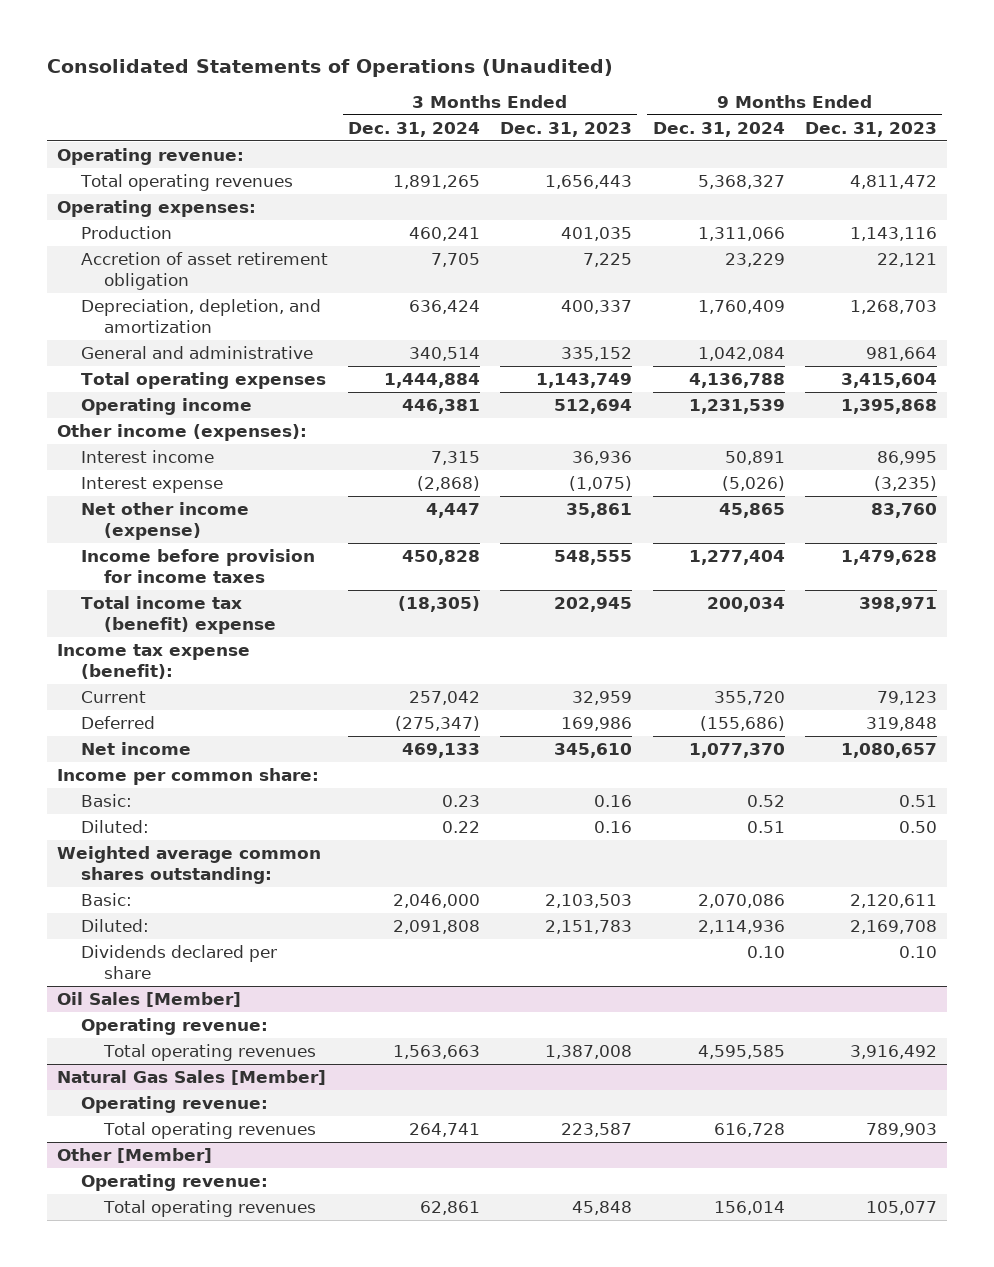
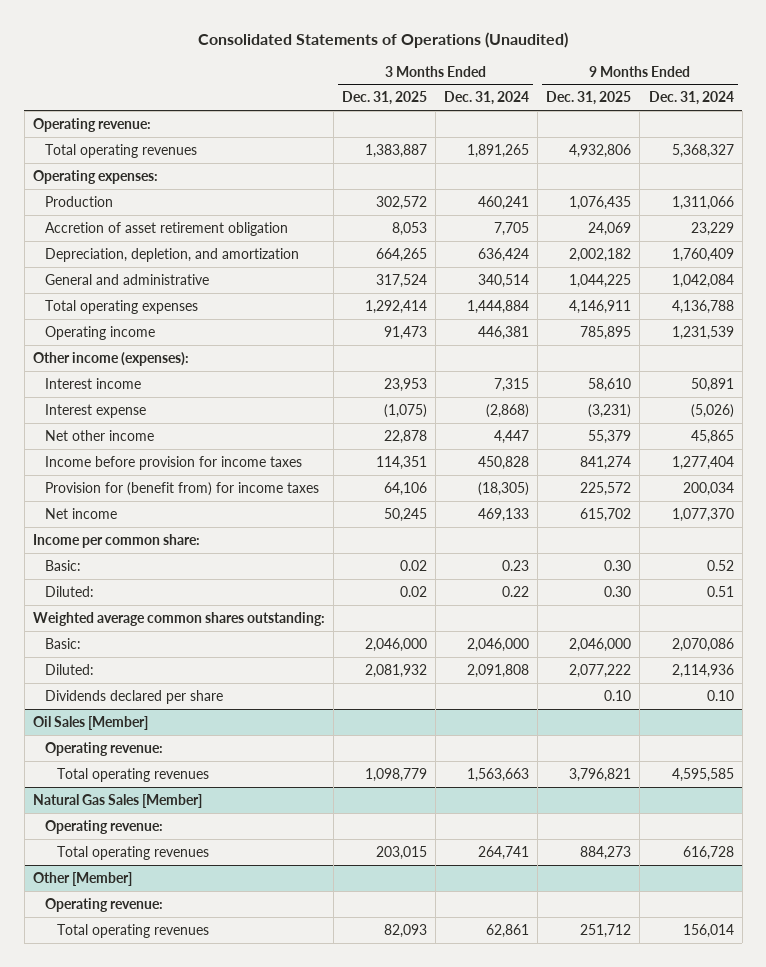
[500,121,633,137] Dec. 31, 2023 -> none
[804,121,937,137] Dec. 31, 2023 -> none
none -> [341,91,427,106] Dec. 31, 2025
none -> [546,91,632,106] Dec. 31, 2025
[80,501,249,541] Net other income (expense) -> [45,429,155,441] Net other income
[57,643,251,680] Income tax expense (benefit): -> none
[80,690,146,703] Current -> none
[80,715,155,729] Deferred -> none
[80,595,277,635] Total income tax (benefit) expense -> [45,481,320,496] Provision for (benefit from) for income taxes

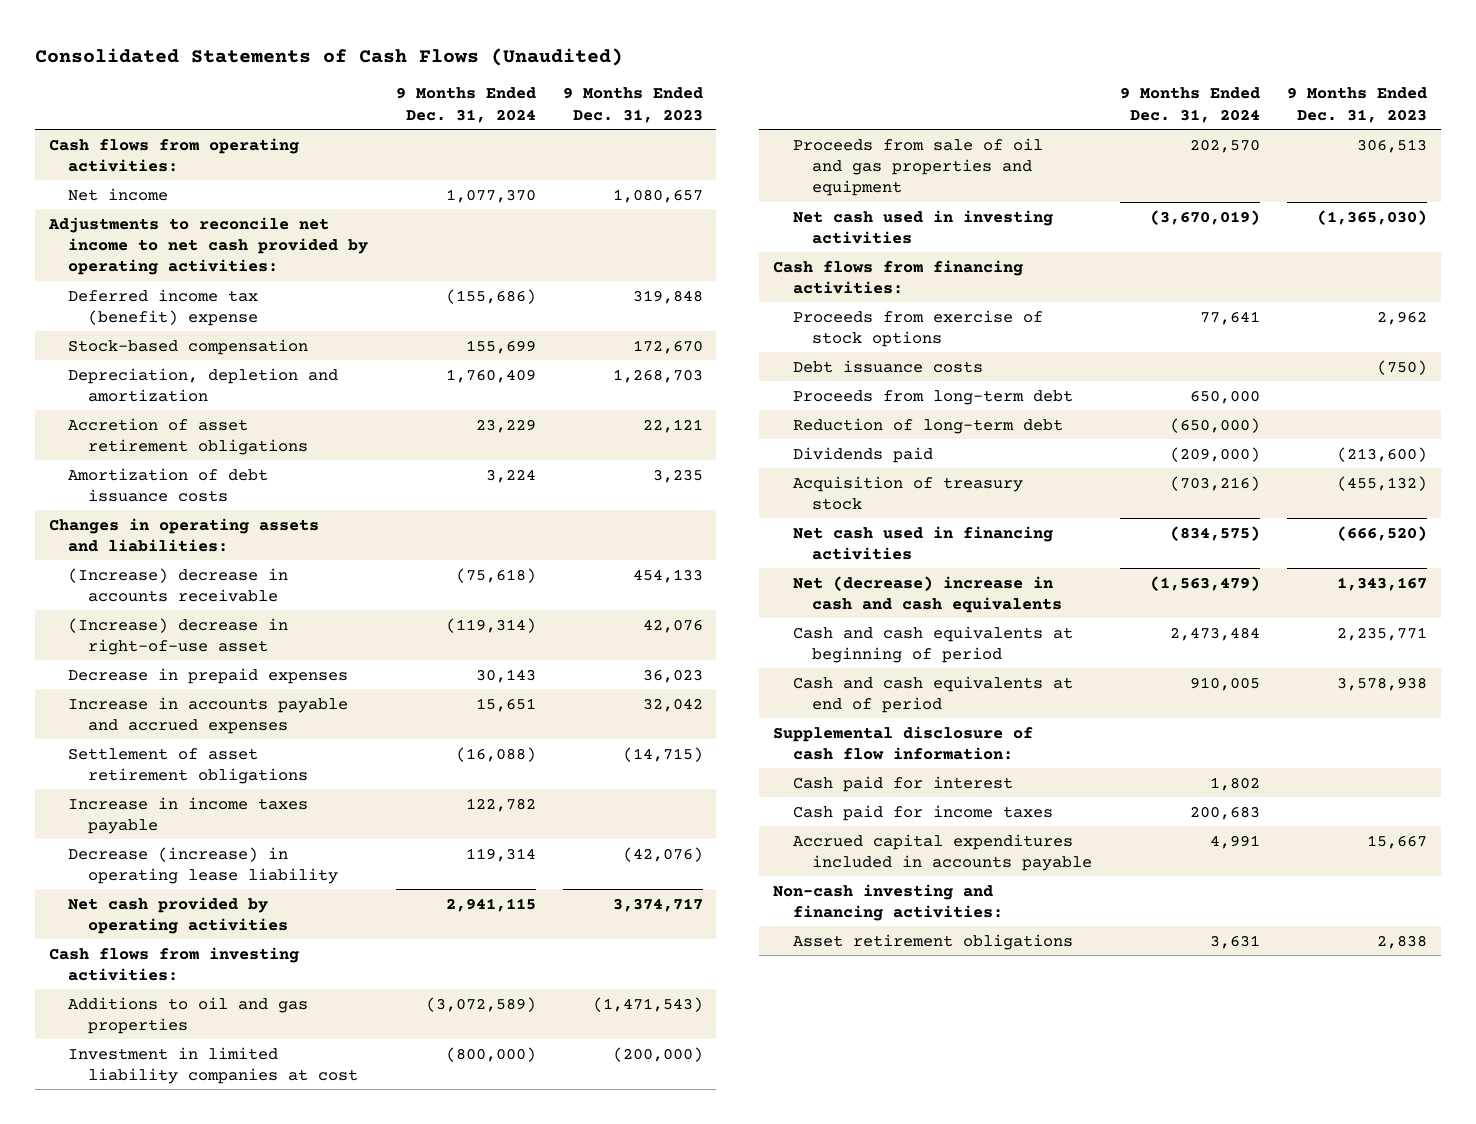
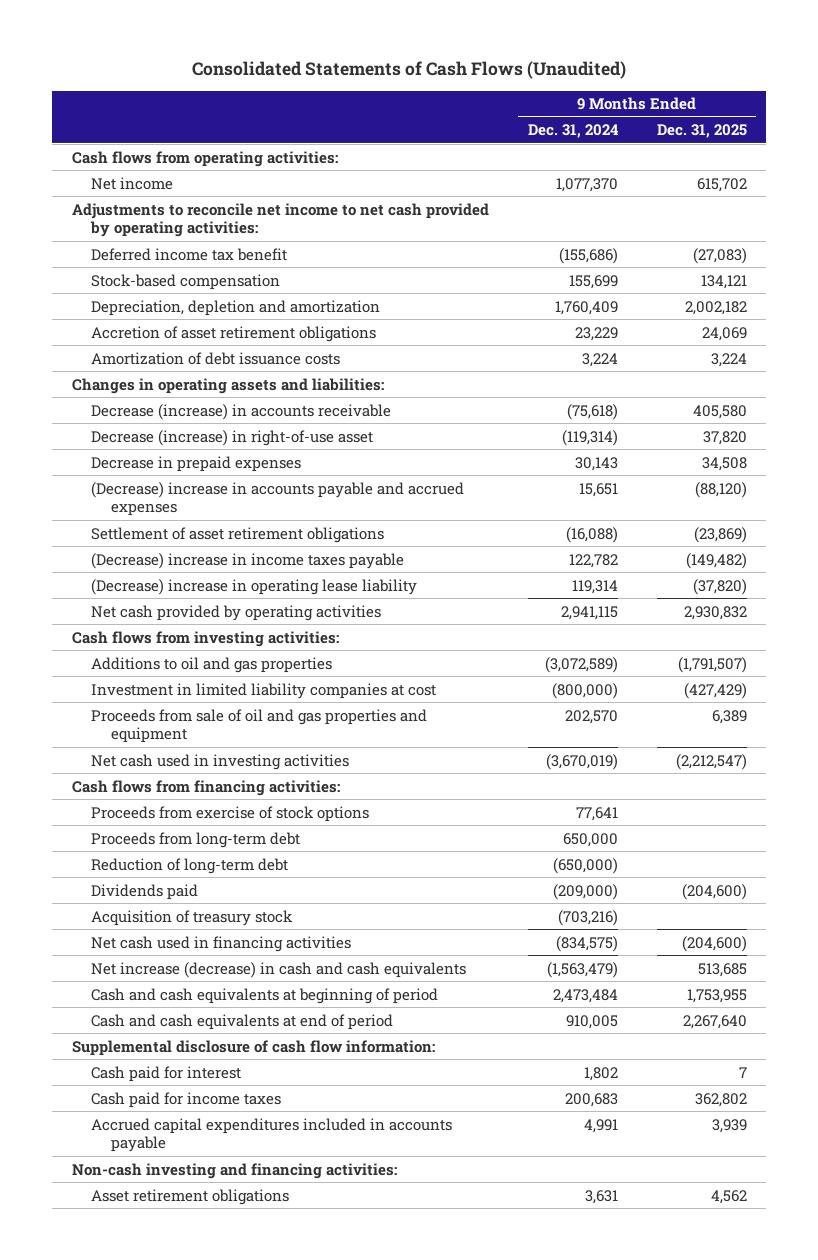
[562,87,703,123] 9 Months Ended Dec. 31, 2023 -> none
none -> [656,124,747,139] Dec. 31, 2025
[68,288,259,326] Deferred income tax (benefit) expense -> [91,247,288,261] Deferred income tax benefit
[68,567,289,602] (Increase) decrease in accounts receivable -> [91,403,392,420] Decrease (increase) in accounts receivable
[68,617,289,655] (Increase) decrease in right-of-use asset -> [91,429,374,446] Decrease (increase) in right-of-use asset
[68,696,349,734] Increase in accounts payable and accrued expenses -> [91,481,465,517] (Decrease) increase in accounts payable and accrued expenses
[68,796,309,834] Increase in income taxes payable -> [91,552,405,569] (Decrease) increase in income taxes payable
[68,846,339,884] Decrease (increase) in operating lease liability -> [91,578,418,595] (Decrease) increase in operating lease liability
[792,359,983,373] Debt issuance costs -> none
[792,575,1063,613] Net (decrease) increase in cash and cash equivalents -> [91,961,467,978] Net increase (decrease) in cash and cash equivalents

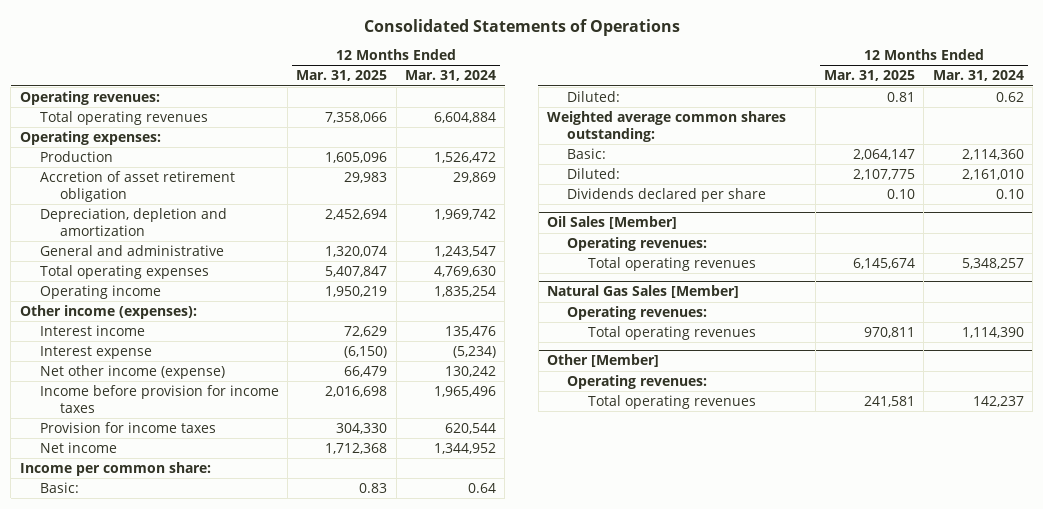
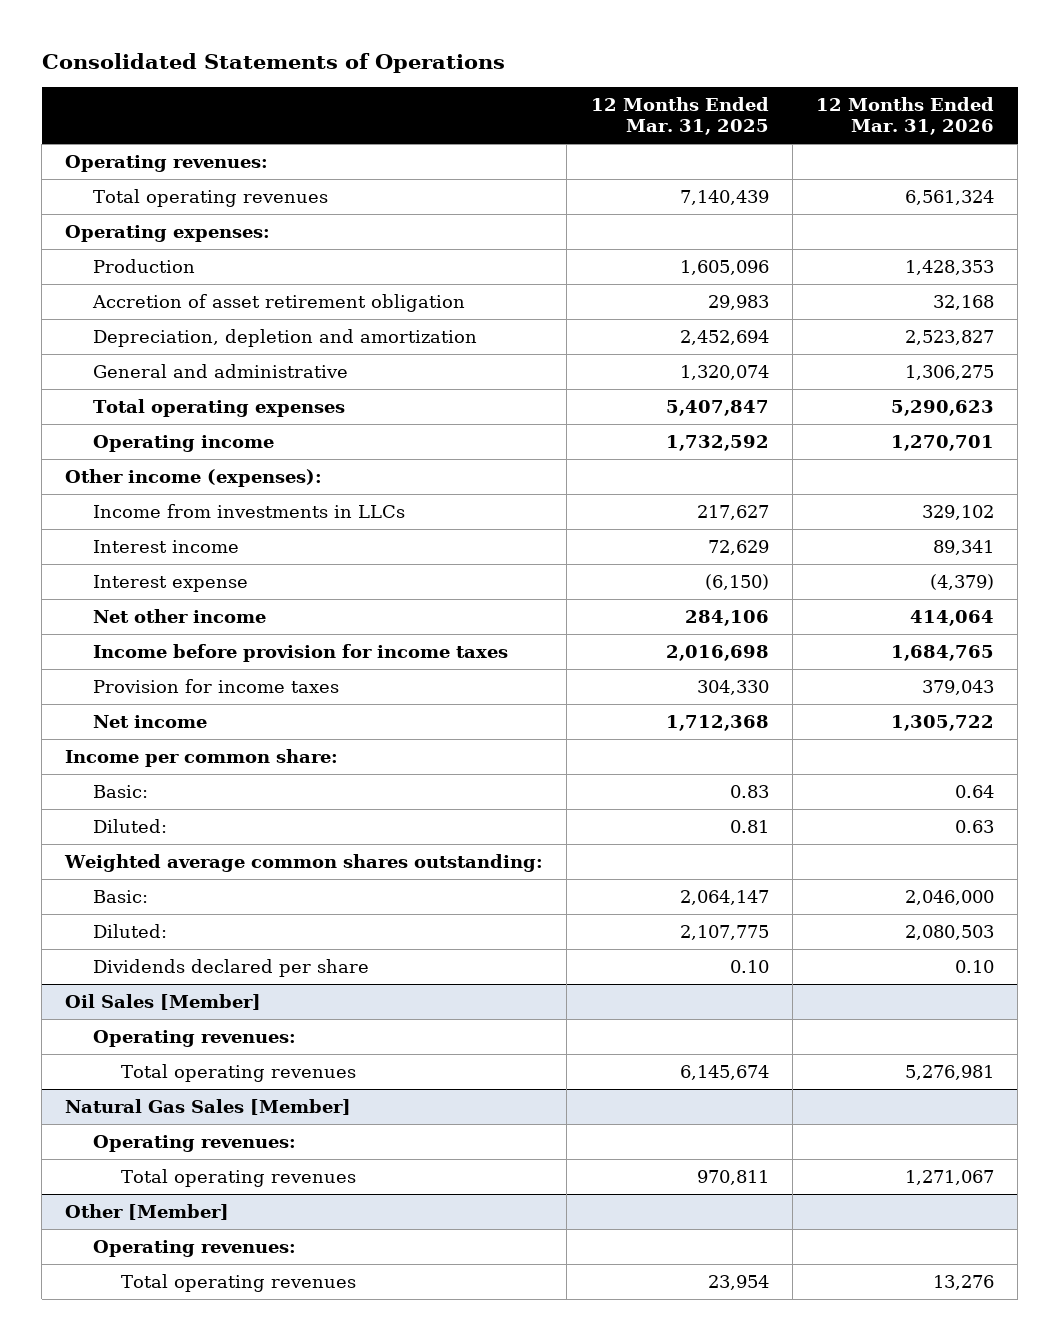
[405,70,497,82] Mar. 31, 2024 -> none
none -> [815,96,994,136] 12 Months Ended Mar. 31, 2026
[325,111,388,123] 7,358,066 -> [679,189,769,205] 7,140,439
[325,285,388,297] 1,950,219 -> [665,434,769,451] 1,732,592
none -> [93,503,406,518] Income from investments in LLCs
[39,364,225,379] Net other income (expense) -> [93,608,267,623] Net other income
[344,365,388,377] 66,479 -> [684,609,769,626] 284,106
[864,395,916,407] 241,581 -> [707,1274,769,1290] 23,954

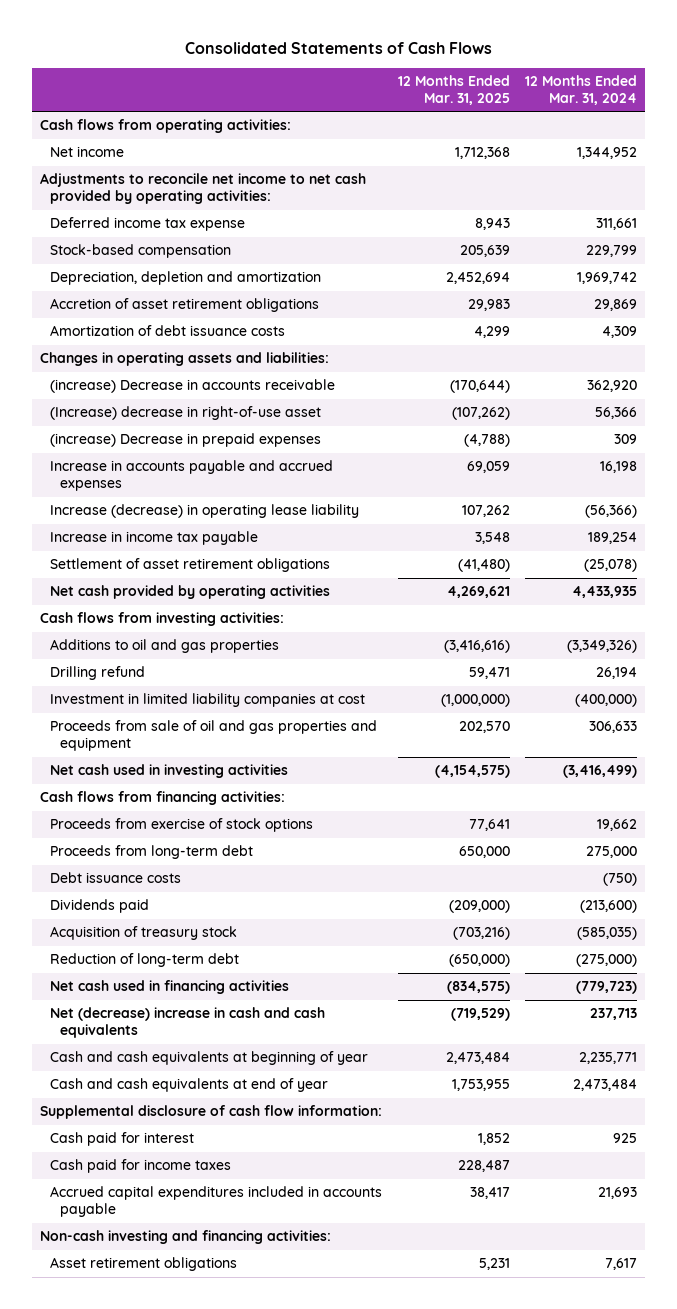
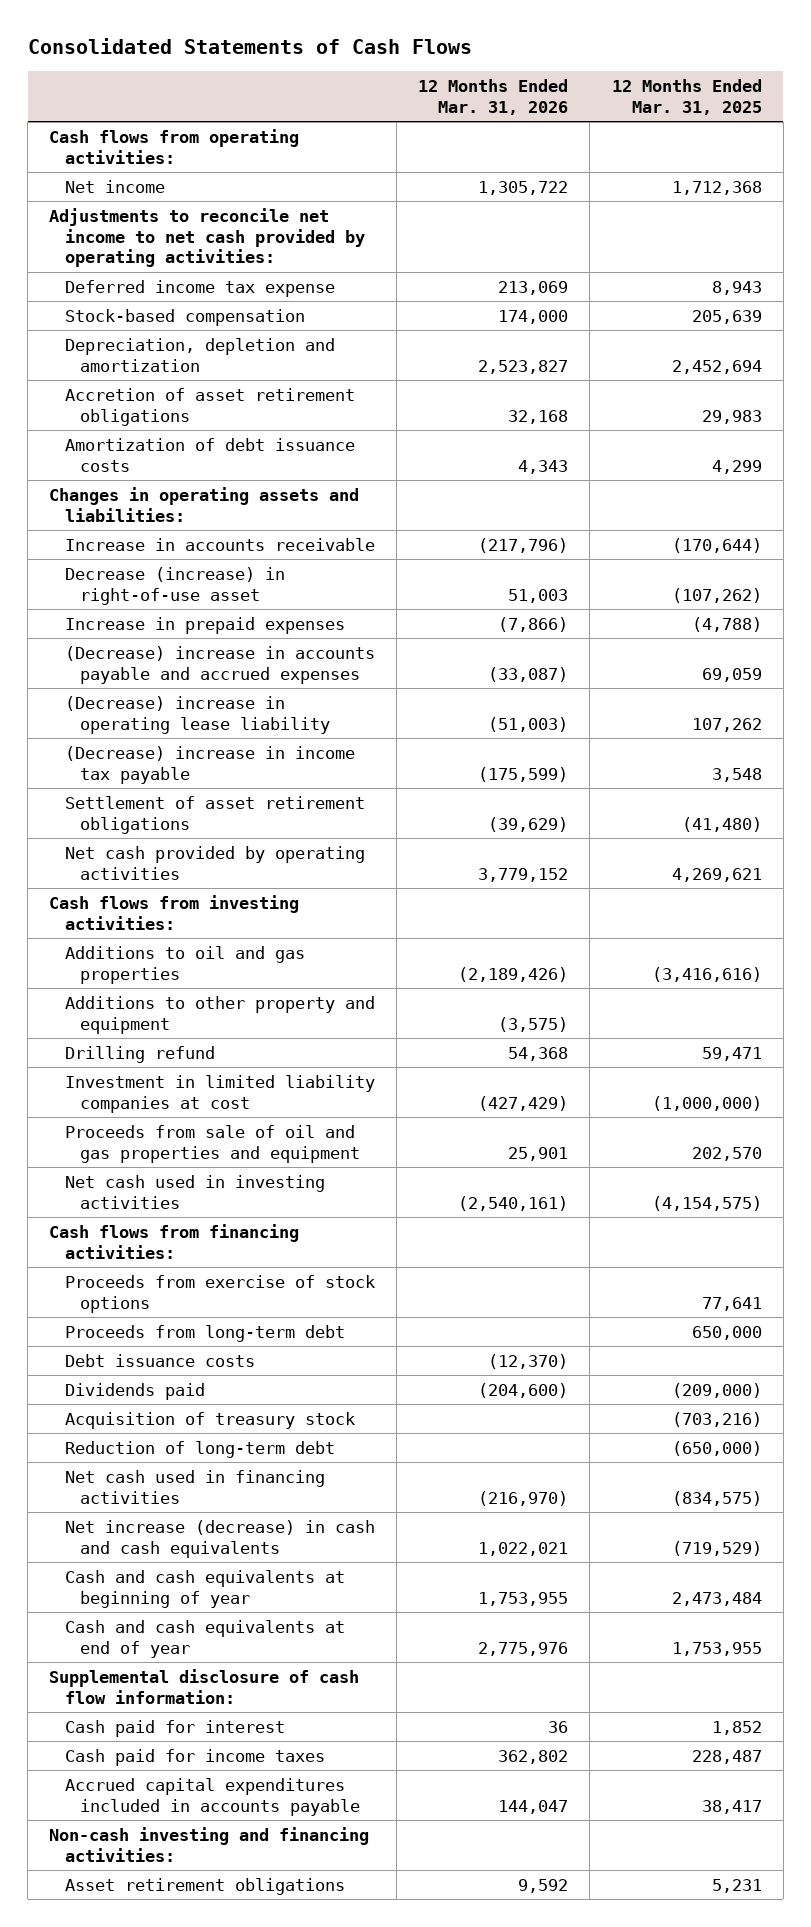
[524,75,637,106] 12 Months Ended Mar. 31, 2024 -> none
none -> [418,79,569,116] 12 Months Ended Mar. 31, 2026
[50,379,336,394] (increase) Decrease in accounts receivable -> [64,537,375,551] Increase in accounts receivable
[50,406,322,421] (Increase) decrease in right-of-use asset -> [64,566,285,605] Decrease (increase) in right-of-use asset
[50,433,322,448] (increase) Decrease in prepaid expenses -> [64,616,345,634] Increase in prepaid expenses
[50,460,334,492] Increase in accounts payable and accrued expenses -> [64,645,375,684] (Decrease) increase in accounts payable and accrued expenses
[50,504,360,519] Increase (decrease) in operating lease liability -> [64,695,331,734] (Decrease) increase in operating lease liability
[50,531,259,546] Increase in income tax payable -> [64,745,355,784] (Decrease) increase in income tax payable
none -> [64,995,375,1034] Additions to other property and equipment
[50,1007,326,1039] Net (decrease) increase in cash and cash equivalents -> [64,1519,375,1558] Net increase (decrease) in cash and cash equivalents

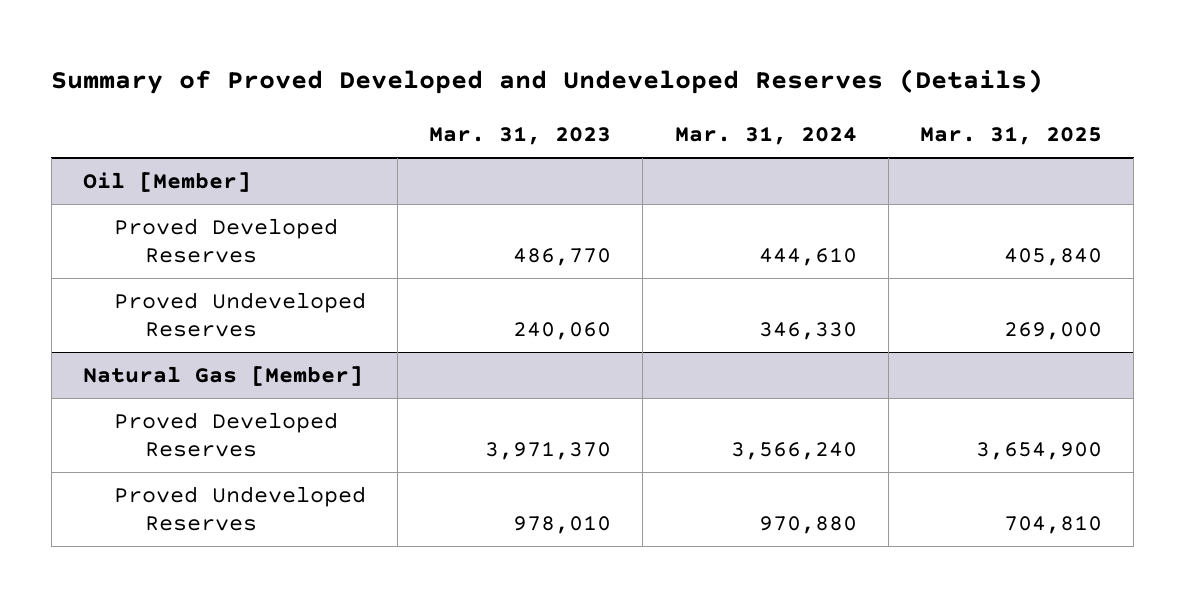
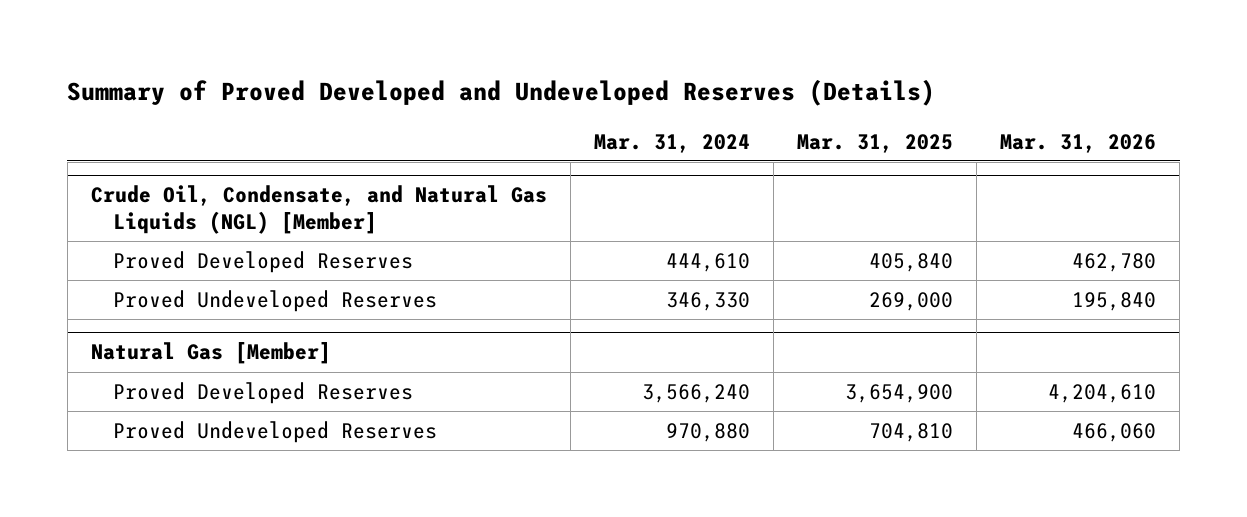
[429,126,612,146] Mar. 31, 2023 -> none
none -> [1000,133,1157,153] Mar. 31, 2026
[82,172,251,193] Oil [Member] -> [90,185,547,235] Crude Oil, Condensate, and Natural Gas Liquids (NGL) [Member]

